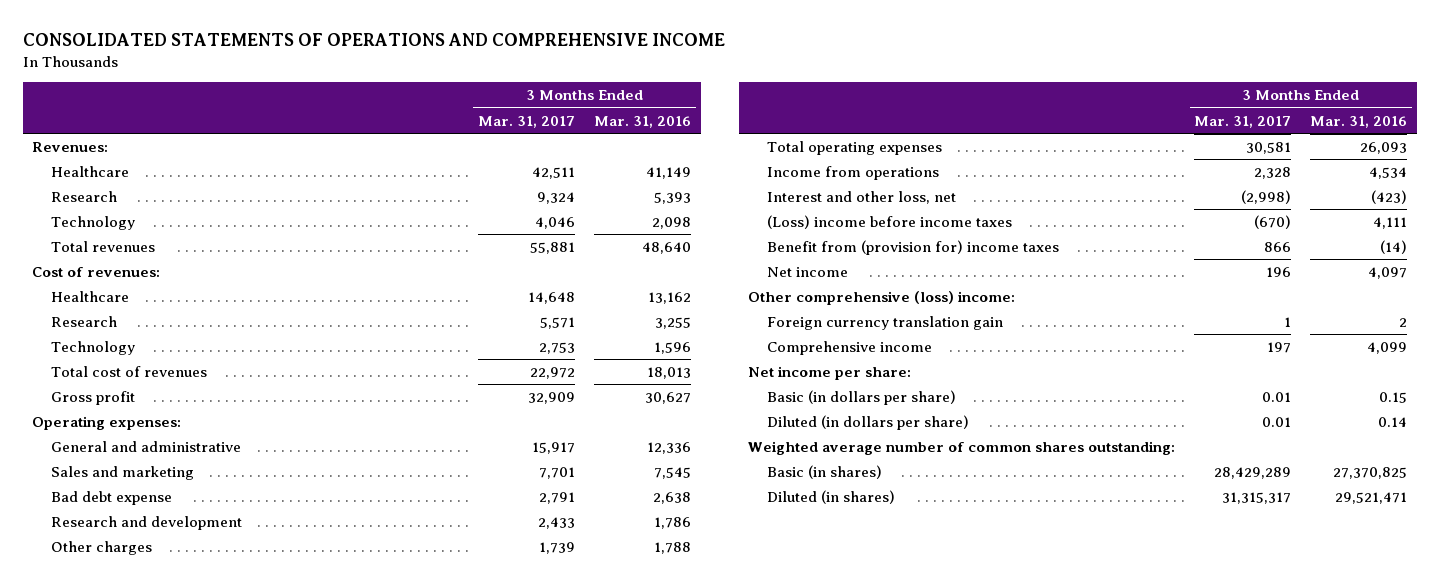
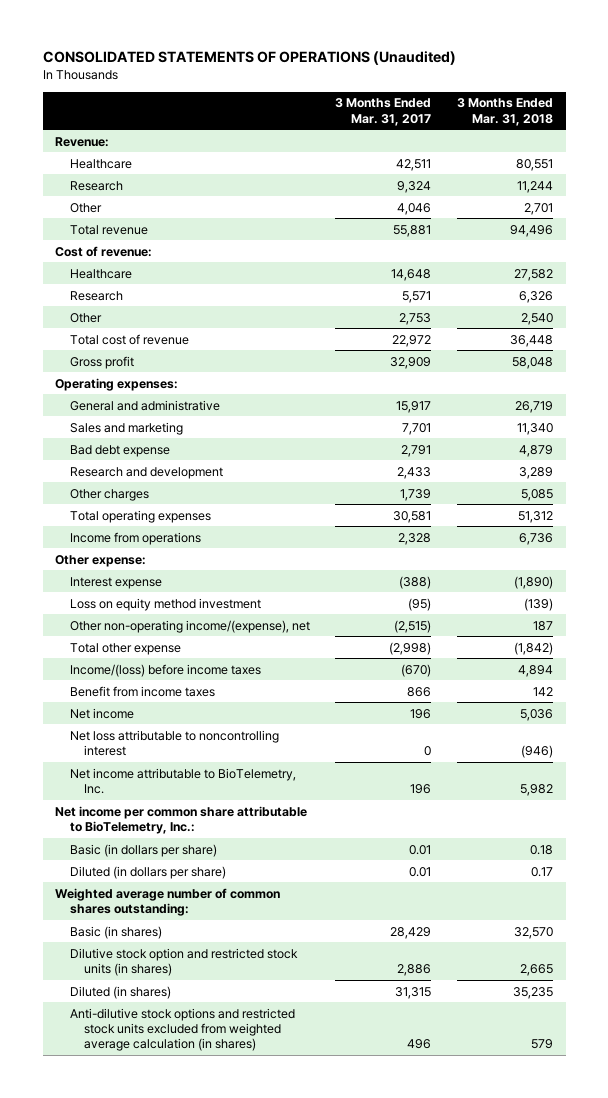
[22,33,725,47] CONSOLIDATED STATEMENTS OF OPERATIONS AND COMPREHENSIVE INCOME -> [42,51,456,66] CONSOLIDATED STATEMENTS OF OPERATIONS (Unaudited)
[594,115,692,128] Mar. 31, 2016 -> none
none -> [457,98,554,126] 3 Months Ended Mar. 31, 2018
[32,141,109,152] Revenues: -> [55,136,110,147] Revenue:
[51,215,136,230] Technology -> [69,202,102,213] Other
[51,240,156,252] Total revenues -> [69,224,148,235] Total revenue
[32,266,161,277] Cost of revenues: -> [55,245,153,257] Cost of revenue:
[51,340,136,355] Technology -> [69,312,102,323] Other
[51,365,208,377] Total cost of revenues -> [69,333,189,345] Total cost of revenue
none -> [55,554,147,567] Other expense:
none -> [69,576,162,589] Interest expense
none -> [69,597,261,611] Loss on equity method investment
none -> [69,619,310,633] Other non-operating income/(expense), net
[767,190,957,204] Interest and other loss, net -> [69,642,181,655] Total other expense
[767,214,1013,229] (Loss) income before income taxes -> [69,663,261,677] Income/(loss) before income taxes
[767,239,1060,255] Benefit from (provision for) income taxes -> [69,685,215,697] Benefit from income taxes
[748,290,1016,305] Other comprehensive (loss) income: -> none
[767,315,1004,330] Foreign currency translation gain -> none
[767,340,933,355] Comprehensive income -> none
none -> [69,729,279,756] Net loss attributable to noncontrolling interest
none -> [69,767,296,794] Net income attributable to BioTelemetry, Inc.
[748,365,912,380] Net income per share: -> [55,805,308,834] Net income per common share attributable to BioTelemetry, Inc.:
[1214,466,1292,479] 28,429,289 -> [390,926,432,939] 28,429
none -> [69,947,298,976] Dilutive stock option and restricted stock units (in shares)
[1222,491,1292,504] 31,315,317 -> [395,986,432,999] 31,315
none -> [69,1007,295,1052] Anti-dilutive stock options and restricted stock units excluded from weighted average calculation (in shares)

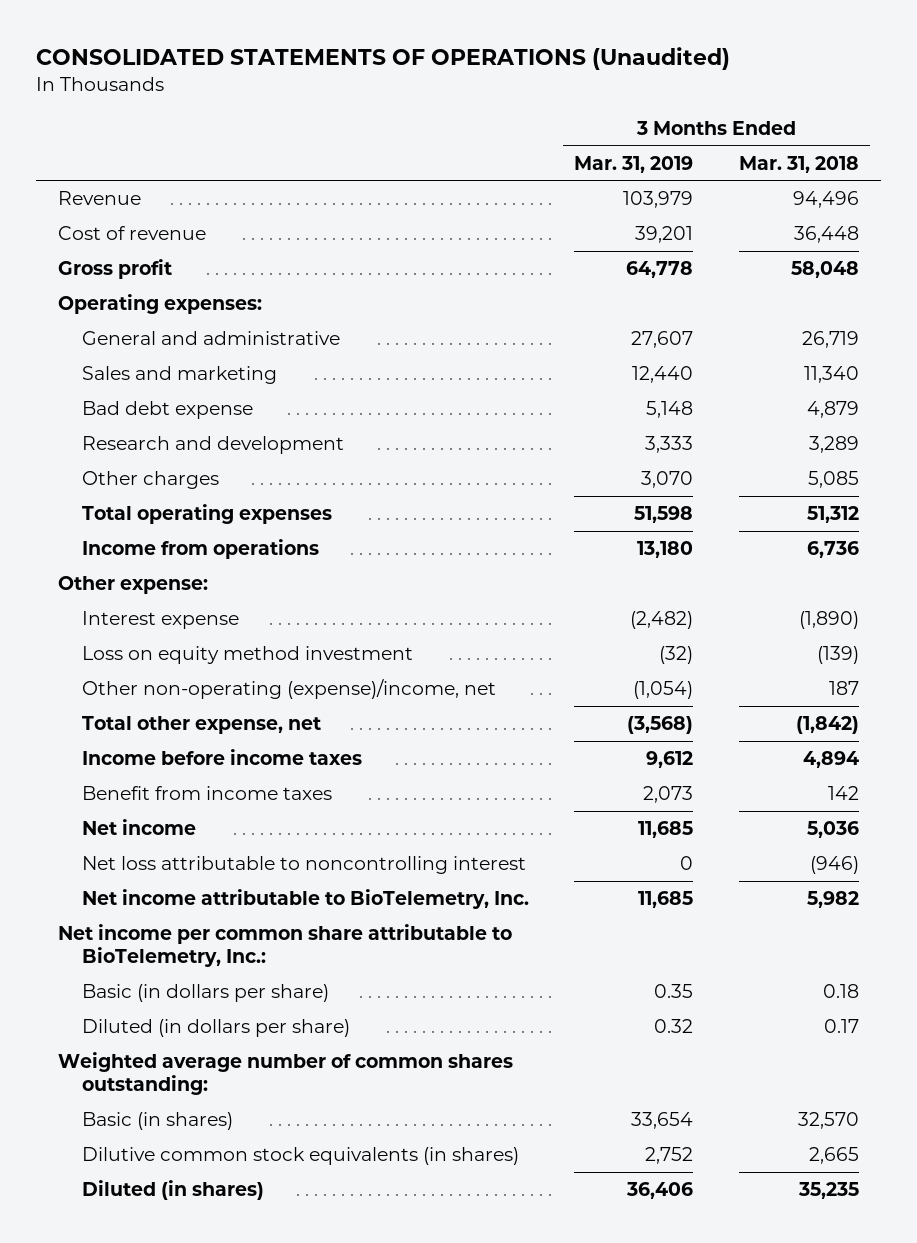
[335,98,432,126] 3 Months Ended Mar. 31, 2017 -> none
none -> [574,155,694,173] Mar. 31, 2019
[55,136,110,147] Revenue: -> none
[69,158,132,169] Healthcare -> none
[69,180,123,191] Research -> none
[69,202,102,213] Other -> none
[55,245,153,257] Cost of revenue: -> none
[69,268,132,279] Healthcare -> none
[69,290,123,301] Research -> none
[69,312,102,323] Other -> none
[69,224,148,235] Total revenue -> [58,191,142,206] Revenue
[69,333,189,345] Total cost of revenue -> [58,226,207,241] Cost of revenue
[69,619,310,633] Other non-operating income/(expense), net -> [82,679,497,700] Other non-operating (expense)/income, net
[69,642,181,655] Total other expense -> [82,716,322,735] Total other expense, net
[69,663,261,677] Income/(loss) before income taxes -> [82,749,363,766] Income before income taxes
[69,947,298,976] Dilutive stock option and restricted stock units (in shares) -> [82,1147,520,1166] Dilutive common stock equivalents (in shares)
[69,1007,295,1052] Anti-dilutive stock options and restricted stock units excluded from weighted average calculation (in shares) -> none

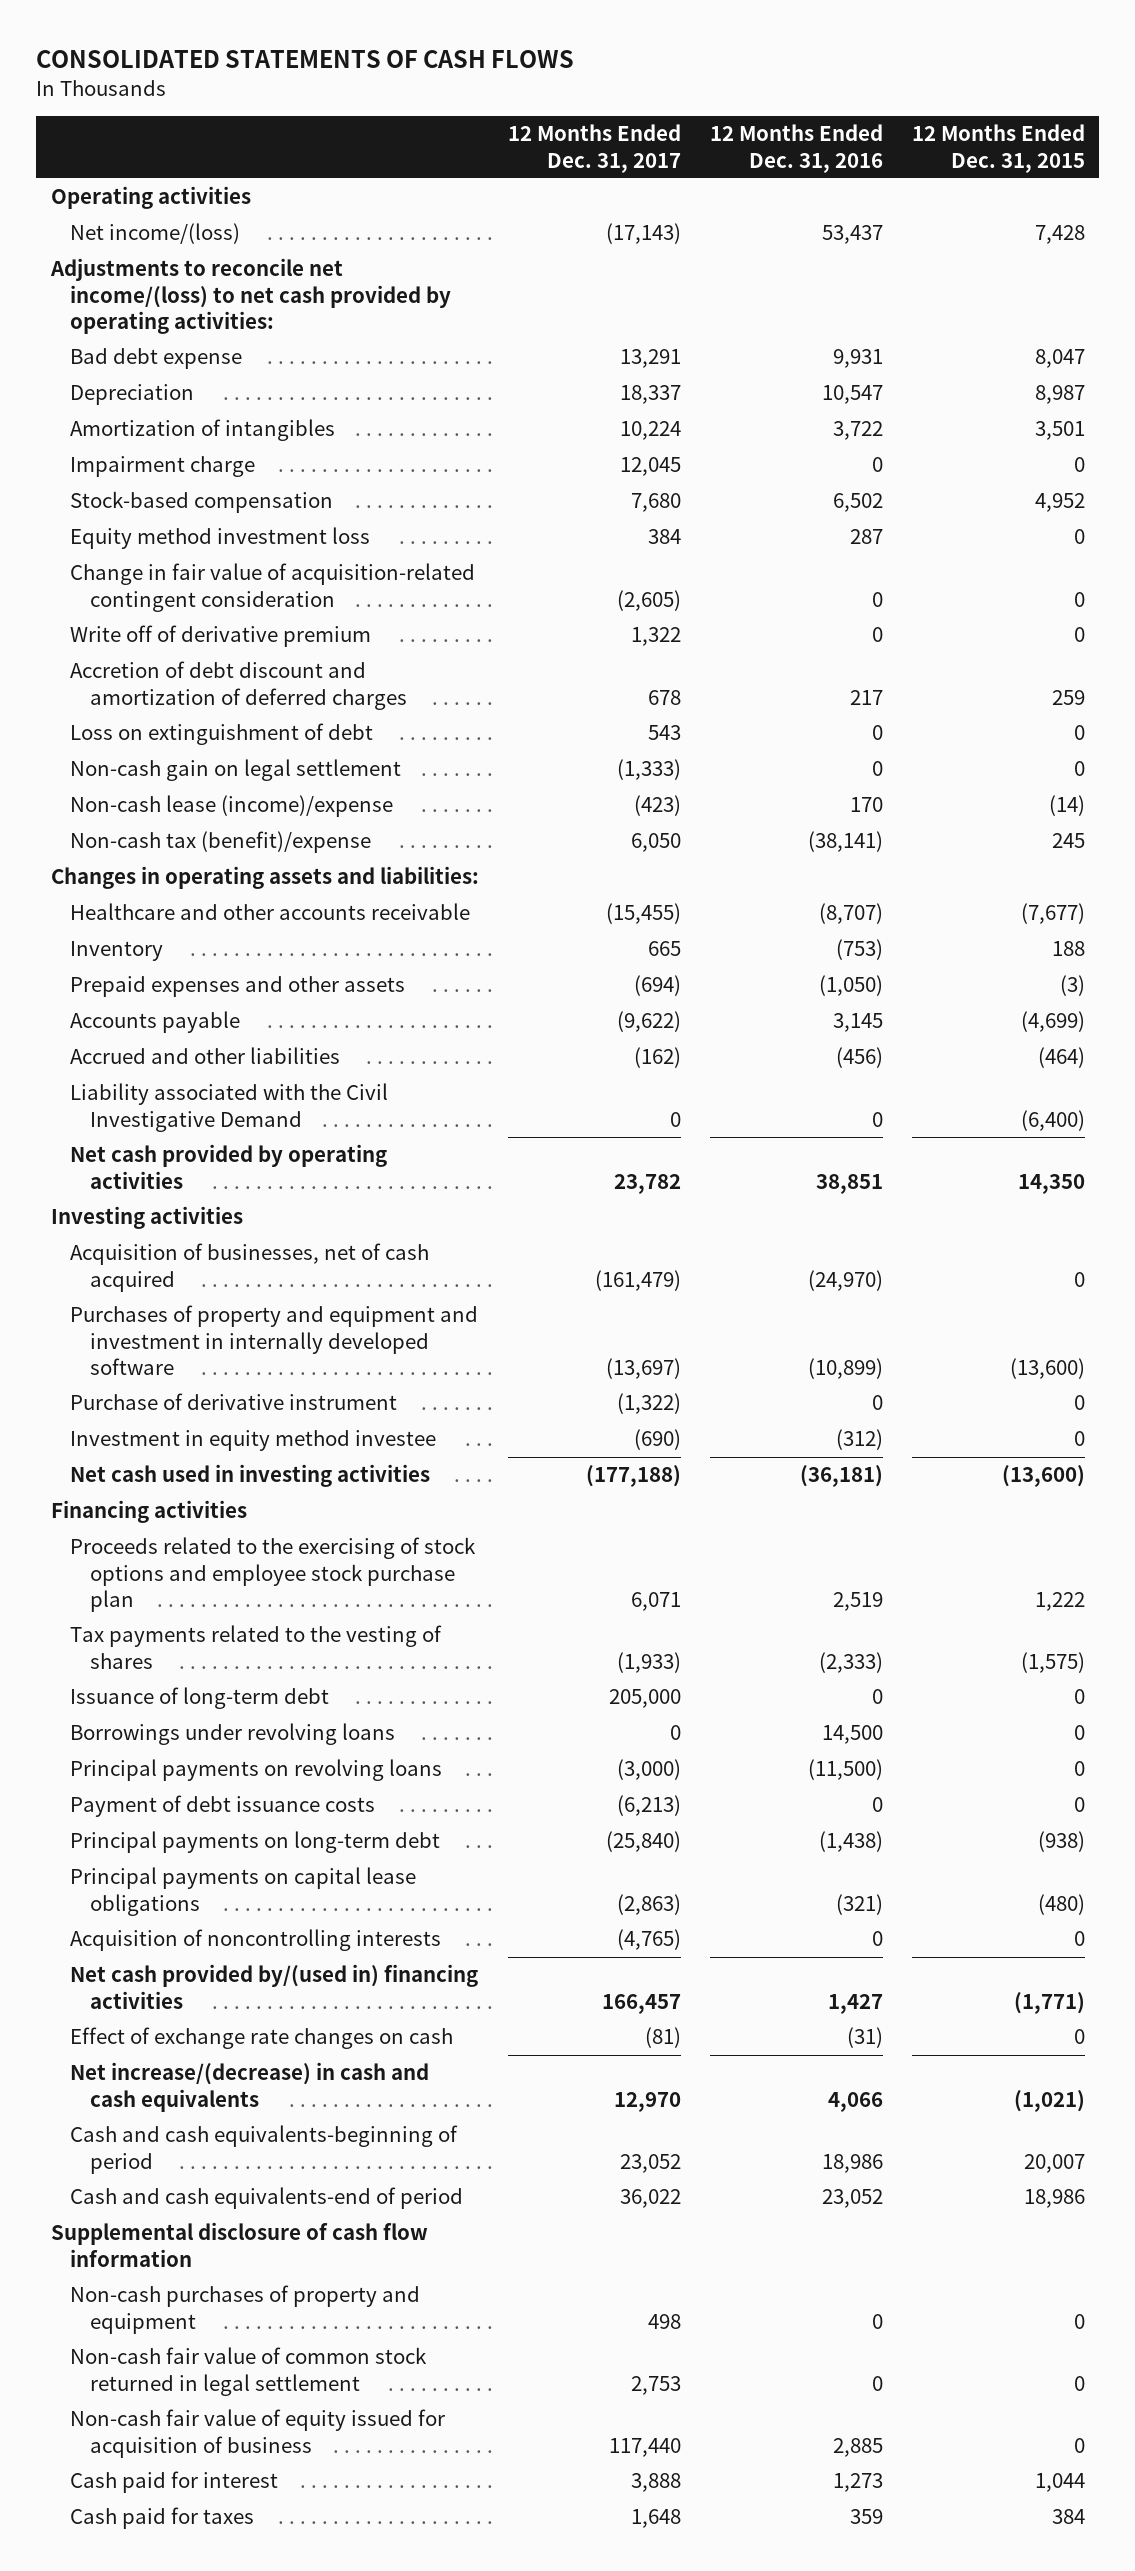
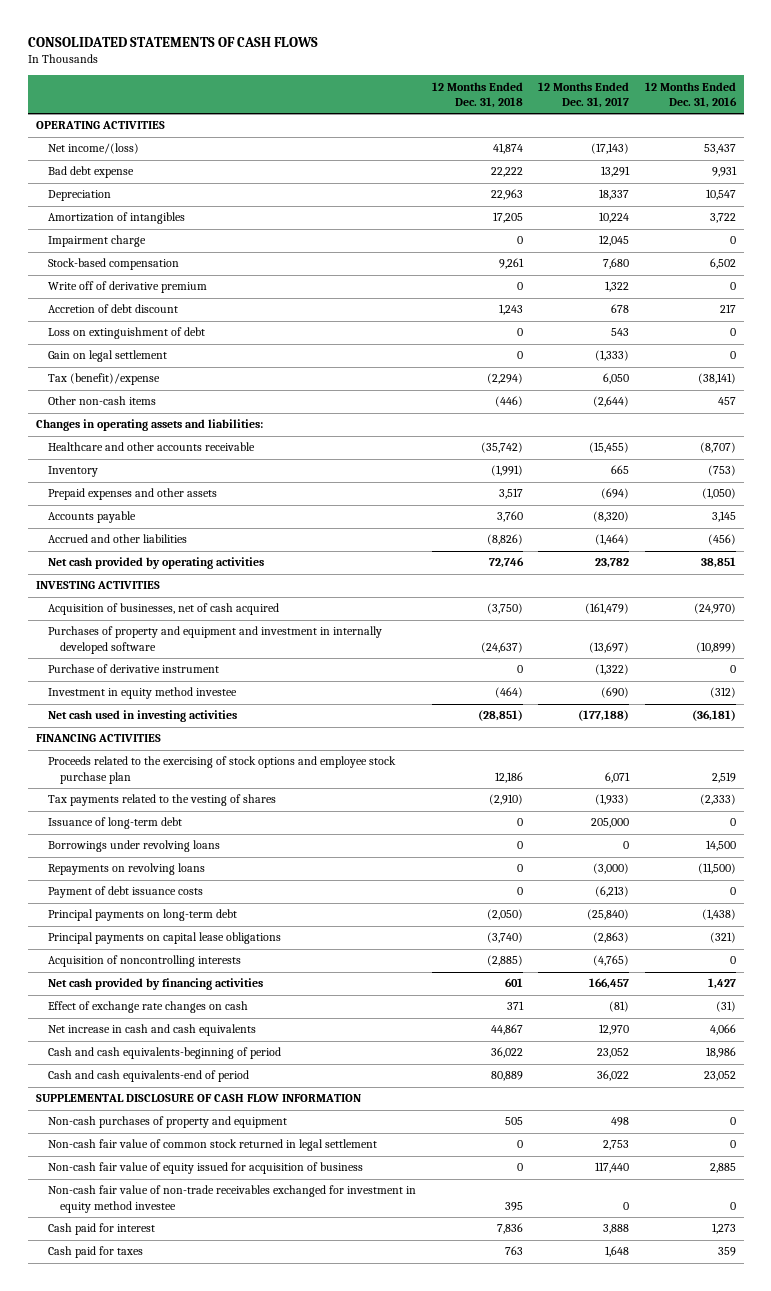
[911,124,1085,173] 12 Months Ended Dec. 31, 2015 -> none
none -> [431,81,523,109] 12 Months Ended Dec. 31, 2018
[50,186,251,210] Operating activities -> [35,121,165,130] OPERATING ACTIVITIES
[49,258,452,334] Adjustments to reconcile net income/(loss) to net cash provided by operating activities: -> none
[70,527,371,550] Equity method investment loss -> none
[70,563,476,612] Change in fair value of acquisition-related contingent consideration -> none
[70,661,408,710] Accretion of debt discount and amortization of deferred charges -> [47,304,178,314] Accretion of debt discount
[70,795,394,818] Non-cash lease (income)/expense -> none
[70,759,402,782] Non-cash gain on legal settlement -> [47,350,167,363] Gain on legal settlement
[70,831,372,854] Non-cash tax (benefit)/expense -> [47,373,160,386] Tax (benefit)/expense
none -> [47,396,156,406] Other non-cash items
[70,1083,389,1132] Liability associated with the Civil Investigative Demand -> none
[616,1011,681,1033] (9,622) -> [593,511,630,523] (8,320)
[633,1047,681,1069] (162) -> [595,534,630,546] (1,464)
[50,1206,243,1230] Investing activities -> [35,581,160,590] INVESTING ACTIVITIES
[50,1500,247,1524] Financing activities -> [35,734,161,743] FINANCING ACTIVITIES
[70,1759,443,1782] Principal payments on revolving loans -> [47,863,205,876] Repayments on revolving loans
[70,1964,479,2009] Net cash provided by/(used in) financing activities -> [47,978,263,991] Net cash provided by financing activities
[70,2062,430,2112] Net increase/(decrease) in cash and cash equivalents -> [47,1024,256,1037] Net increase in cash and cash equivalents
[50,2222,428,2267] Supplemental disclosure of cash flow information -> [35,1094,361,1103] SUPPLEMENTAL DISCLOSURE OF CASH FLOW INFORMATION
none -> [47,1185,416,1213] Non-cash fair value of non-trade receivables exchanged for investment in equity method investee

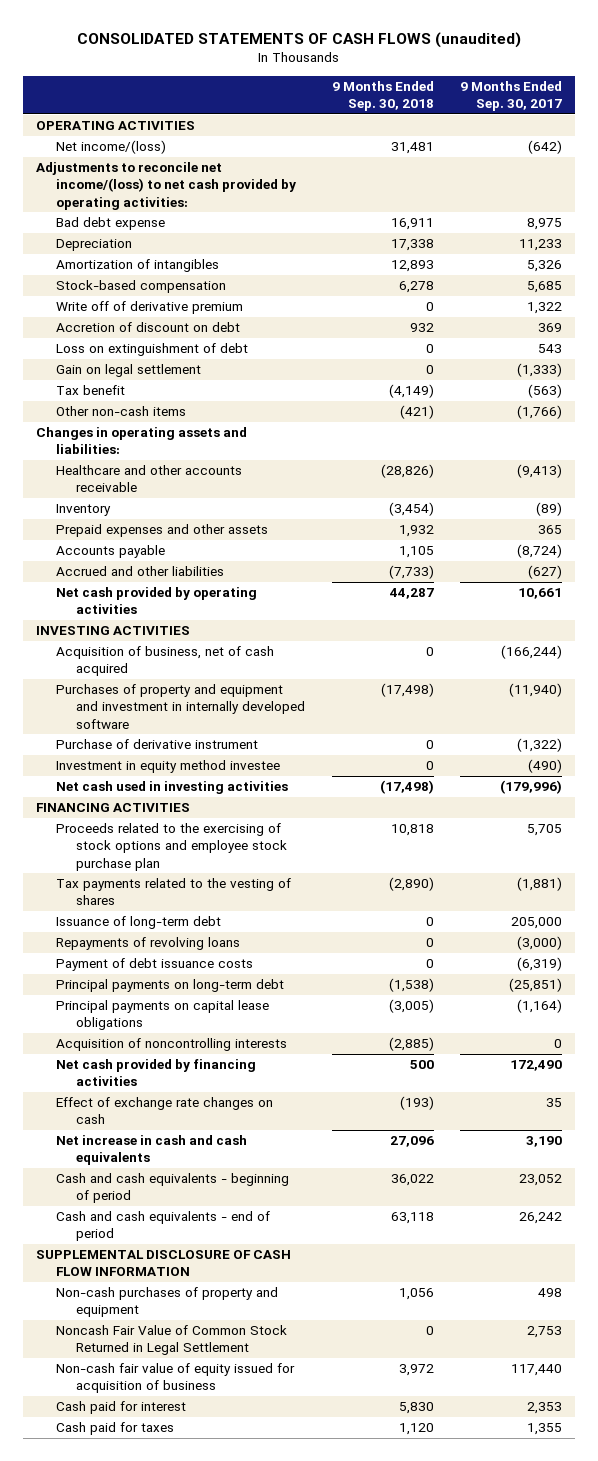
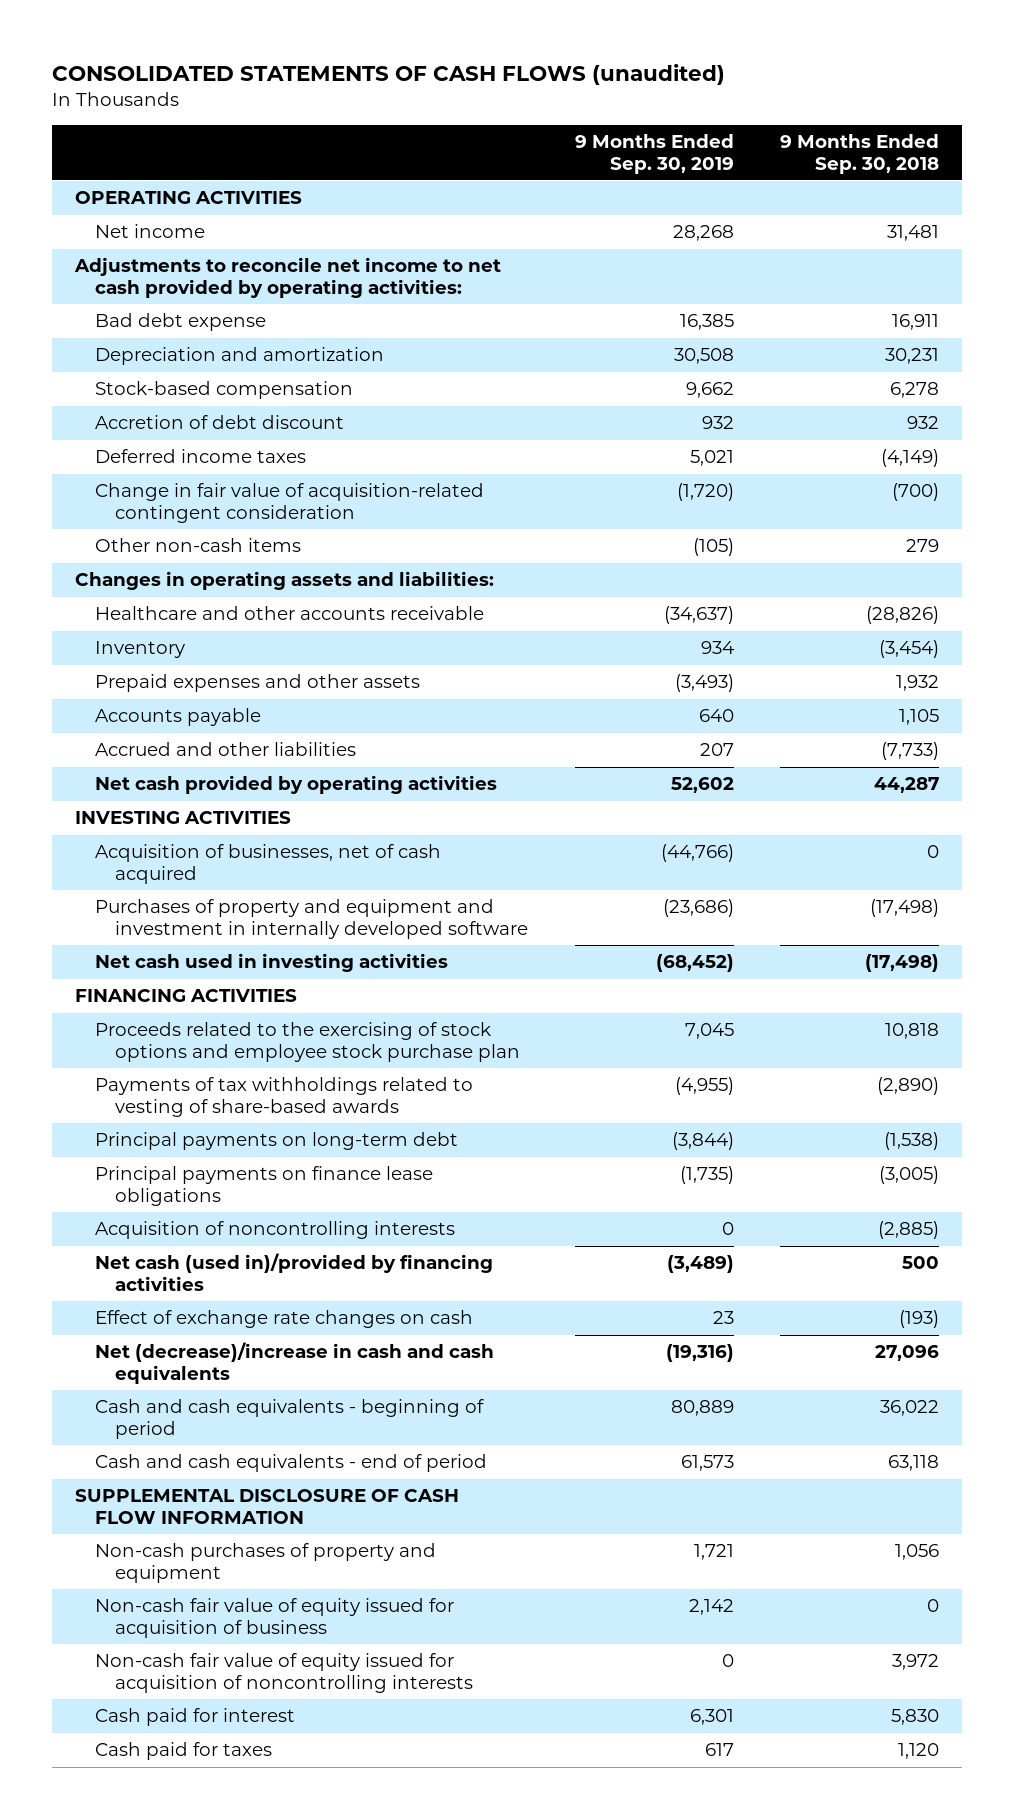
[459,81,562,112] 9 Months Ended Sep. 30, 2017 -> none
none -> [574,134,734,174] 9 Months Ended Sep. 30, 2019
[56,140,167,155] Net income/(loss) -> [95,224,206,239] Net income
[35,162,297,210] Adjustments to reconcile net income/(loss) to net cash provided by operating activities: -> [74,257,502,298] Adjustments to reconcile net income to net cash provided by operating activities:
[56,239,133,252] Depreciation -> none
[56,259,220,273] Amortization of intangibles -> none
none -> [95,347,385,366] Depreciation and amortization
[56,301,244,315] Write off of derivative premium -> none
[56,343,249,357] Loss on extinguishment of debt -> none
[56,364,202,378] Gain on legal settlement -> none
[56,322,241,333] Accretion of discount on debt -> [95,415,345,430] Accretion of debt discount
[56,385,126,396] Tax benefit -> [95,449,307,464] Deferred income taxes
none -> [95,483,485,523] Change in fair value of acquisition-related contingent consideration
[399,405,434,420] (421) -> [906,539,940,553] 279
[56,646,275,677] Acquisition of business, net of cash acquired -> [95,844,442,884] Acquisition of businesses, net of cash acquired
[56,739,259,750] Purchase of derivative instrument -> none
[56,760,281,774] Investment in equity method investee -> none
[56,916,222,930] Issuance of long-term debt -> none
[56,937,241,951] Repayments of revolving loans -> none
[56,958,254,972] Payment of debt issuance costs -> none
[56,878,292,906] Tax payments related to the vesting of shares -> [95,1077,474,1117] Payments of tax withholdings related to vesting of share-based awards
[56,1000,270,1031] Principal payments on capital lease obligations -> [95,1166,434,1206] Principal payments on finance lease obligations
[56,1059,257,1087] Net cash provided by financing activities -> [95,1253,494,1291] Net cash (used in)/provided by financing activities
[56,1135,248,1166] Net increase in cash and cash equivalents -> [95,1342,495,1384] Net (decrease)/increase in cash and cash equivalents
[56,1325,288,1356] Noncash Fair Value of Common Stock Returned in Legal Settlement -> none
[398,1364,434,1377] 3,972 -> [927,1599,940,1613] 0
none -> [95,1653,474,1693] Non-cash fair value of equity issued for acquisition of noncontrolling interests

